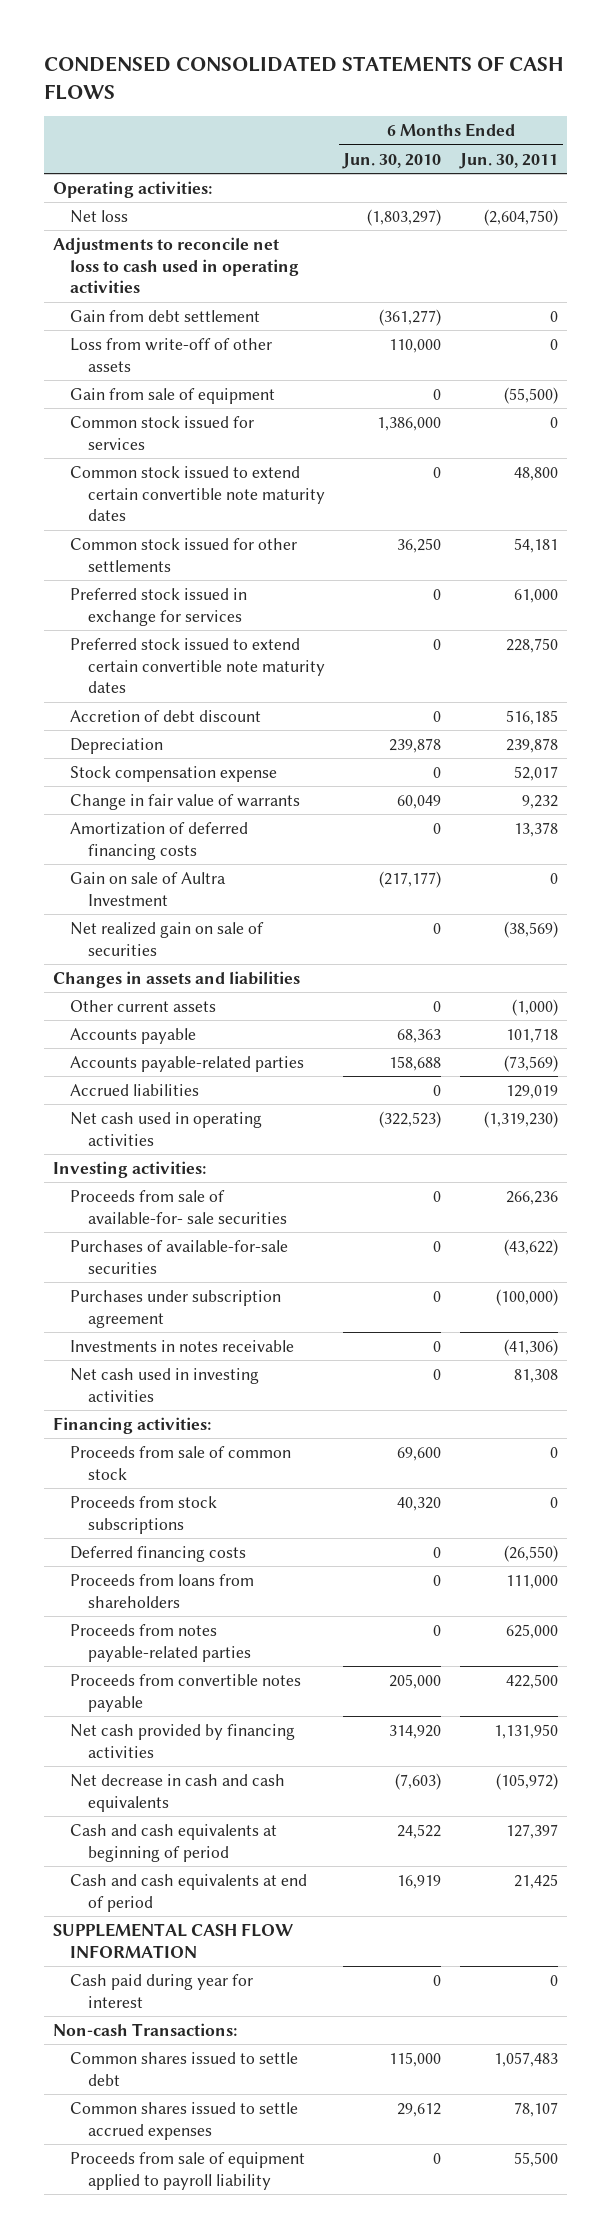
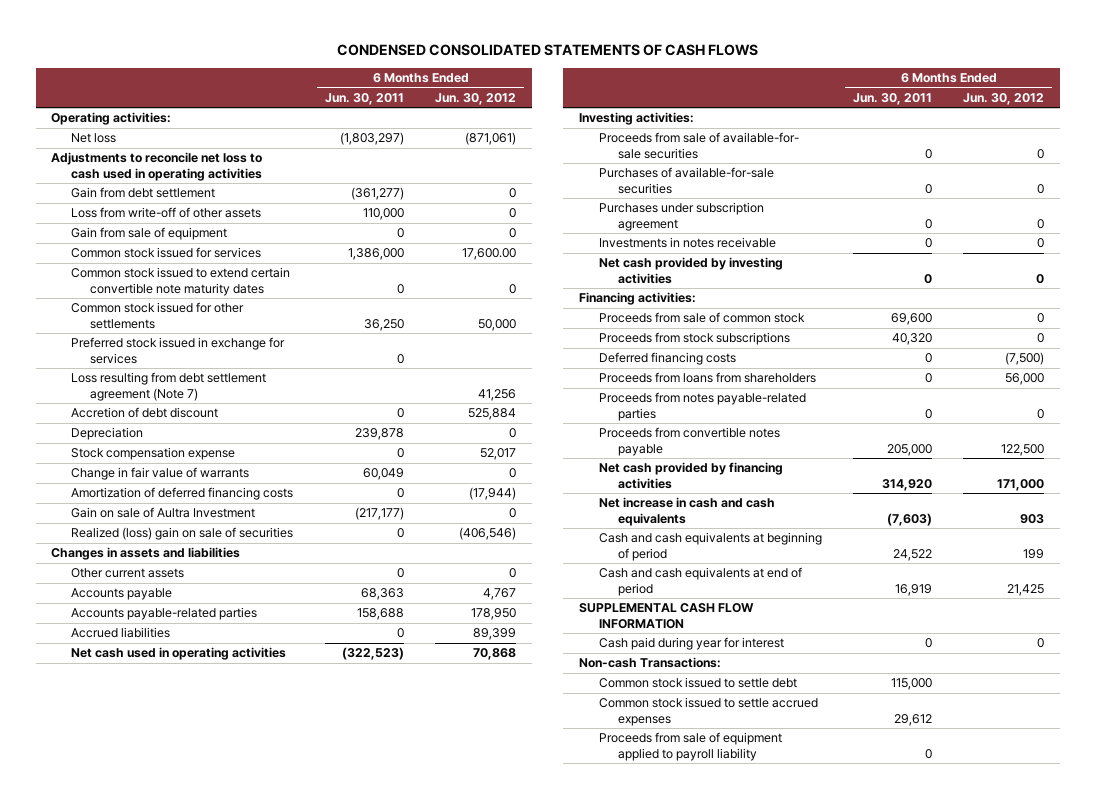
[342,152,442,169] Jun. 30, 2010 -> none
none -> [435,92,517,105] Jun. 30, 2012
[484,208,559,226] (2,604,750) -> [340,132,405,146] (1,803,297)
[70,637,325,694] Preferred stock issued to extend certain convertible note maturity dates -> none
[550,310,559,322] 0 -> [351,187,405,201] (361,277)
[550,338,559,350] 0 -> [363,208,405,221] 110,000
[504,386,559,404] (55,500) -> [397,228,405,239] 0
[550,416,559,428] 0 -> [348,248,405,261] 1,386,000
[514,466,559,481] 48,800 -> [397,283,405,294] 0
[514,537,559,553] 54,181 -> [364,318,405,331] 36,250
[514,588,559,603] 61,000 -> [397,353,405,364] 0
none -> [70,372,266,401] Loss resulting from debt settlement agreement (Note 7)
[506,709,559,725] 516,185 -> [397,408,405,419] 0
[514,765,559,781] 52,017 -> [397,448,405,459] 0
[522,794,559,809] 9,232 -> [363,468,405,481] 60,049
[514,821,559,837] 13,378 -> [397,488,405,499] 0
[550,872,559,884] 0 -> [355,507,405,521] (217,177)
[70,921,265,956] Net realized gain on sale of securities -> [70,527,293,541] Realized (loss) gain on sale of securities
[504,920,559,938] (38,569) -> [397,528,405,539] 0
[512,998,559,1016] (1,000) -> [397,568,405,579] 0
[506,1027,559,1043] 101,718 -> [361,588,405,601] 68,363
[504,1054,559,1072] (73,569) -> [357,608,405,621] 158,688
[506,1084,559,1099] 129,019 -> [397,628,405,639] 0
[484,1110,559,1128] (1,319,230) -> [342,647,405,661] (322,523)
[506,1190,559,1205] 266,236 -> [924,148,932,159] 0
[504,1238,559,1256] (43,622) -> [924,183,932,194] 0
[496,1288,559,1306] (100,000) -> [924,218,932,229] 0
[504,1338,559,1356] (41,306) -> [924,238,932,249] 0
[70,1367,260,1402] Net cash used in investing activities -> [598,257,783,284] Net cash provided by investing activities
[514,1368,559,1383] 81,308 -> [923,273,932,284] 0
[550,1446,559,1458] 0 -> [890,313,932,326] 69,600
[550,1496,559,1508] 0 -> [891,333,932,346] 40,320
[504,1544,559,1562] (26,550) -> [924,353,932,364] 0
[506,1574,559,1589] 111,000 -> [924,373,932,384] 0
[506,1623,559,1639] 625,000 -> [924,408,932,419] 0
[506,1673,559,1689] 422,500 -> [886,443,932,456] 205,000
[494,1723,559,1739] 1,131,950 -> [881,478,932,491] 314,920
[70,1773,286,1812] Net decrease in cash and cash equivalents -> [598,497,775,526] Net increase in cash and cash equivalents
[496,1772,559,1790] (105,972) -> [886,512,932,526] (7,603)
[506,1823,559,1839] 127,397 -> [892,548,932,561] 24,522
[514,1873,559,1889] 21,425 -> [894,583,932,596] 16,919
[70,2051,299,2086] Common shares issued to settle debt -> [598,677,797,689] Common stock issued to settle debt
[494,2051,559,2067] 1,057,483 -> [890,678,932,691] 115,000
[70,2101,299,2140] Common shares issued to settle accrued expenses -> [598,697,818,726] Common stock issued to settle accrued expenses
[514,2101,559,2117] 78,107 -> [893,713,932,726] 29,612
[514,2151,559,2167] 55,500 -> [924,748,932,759] 0

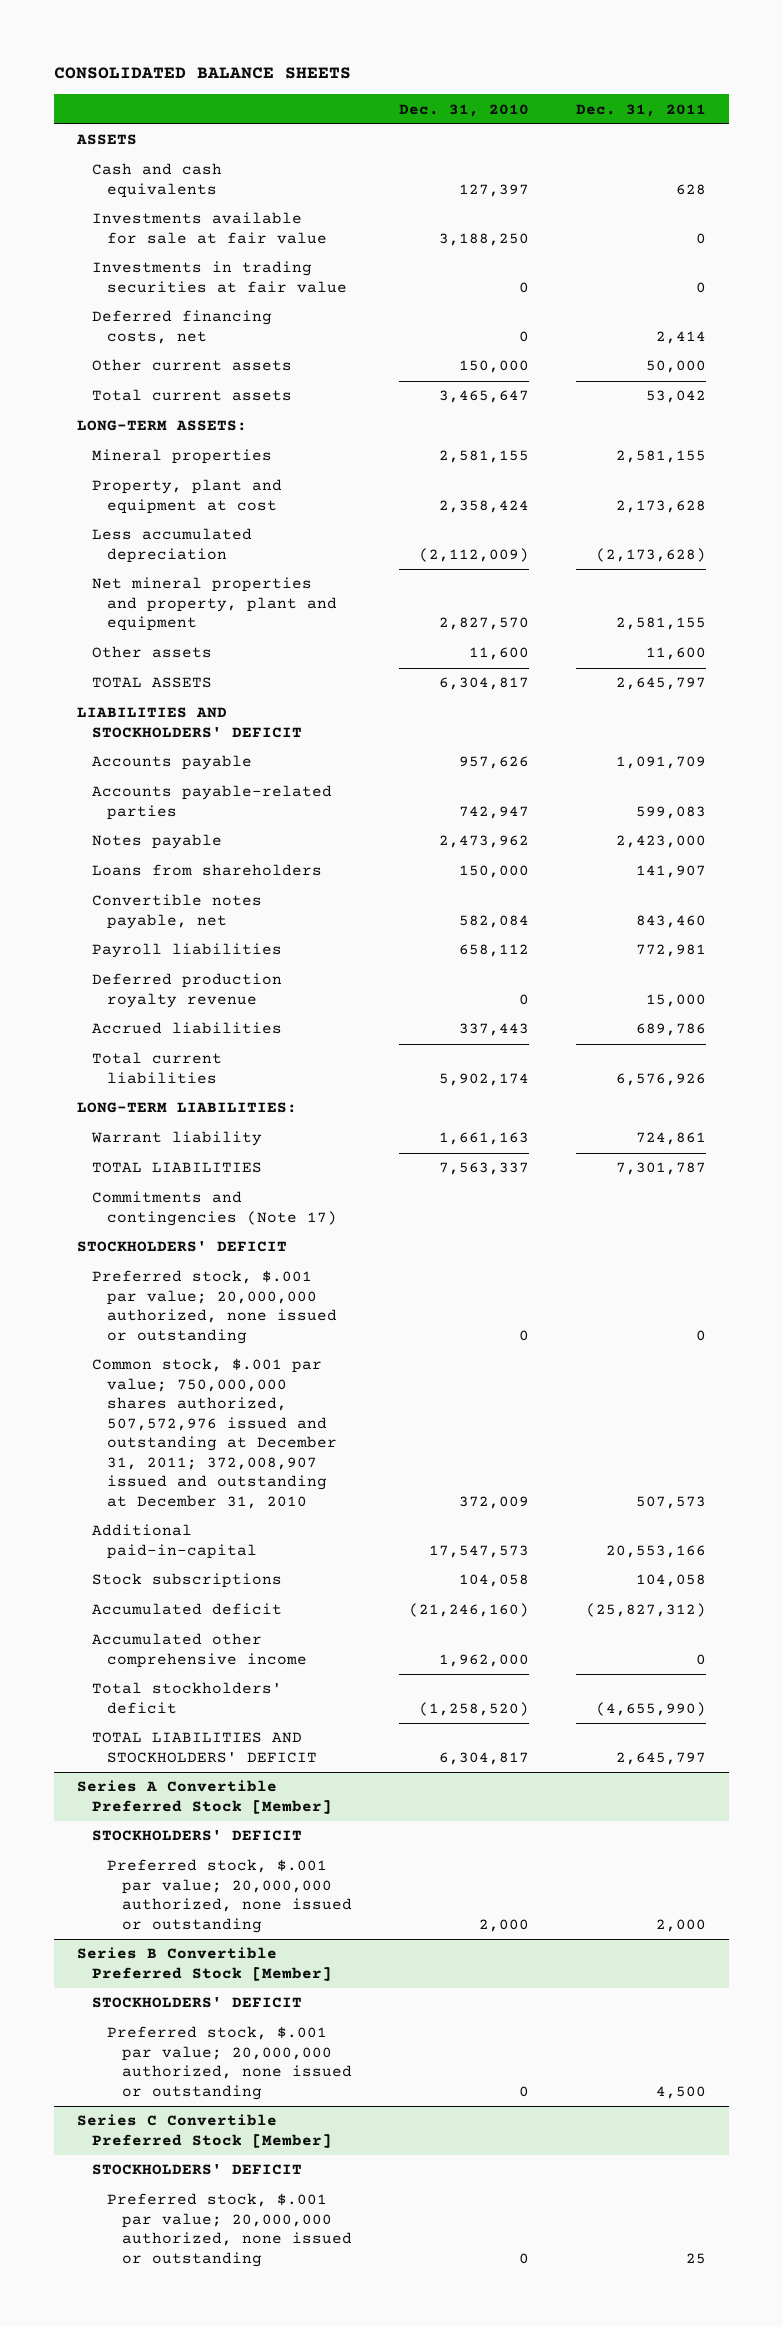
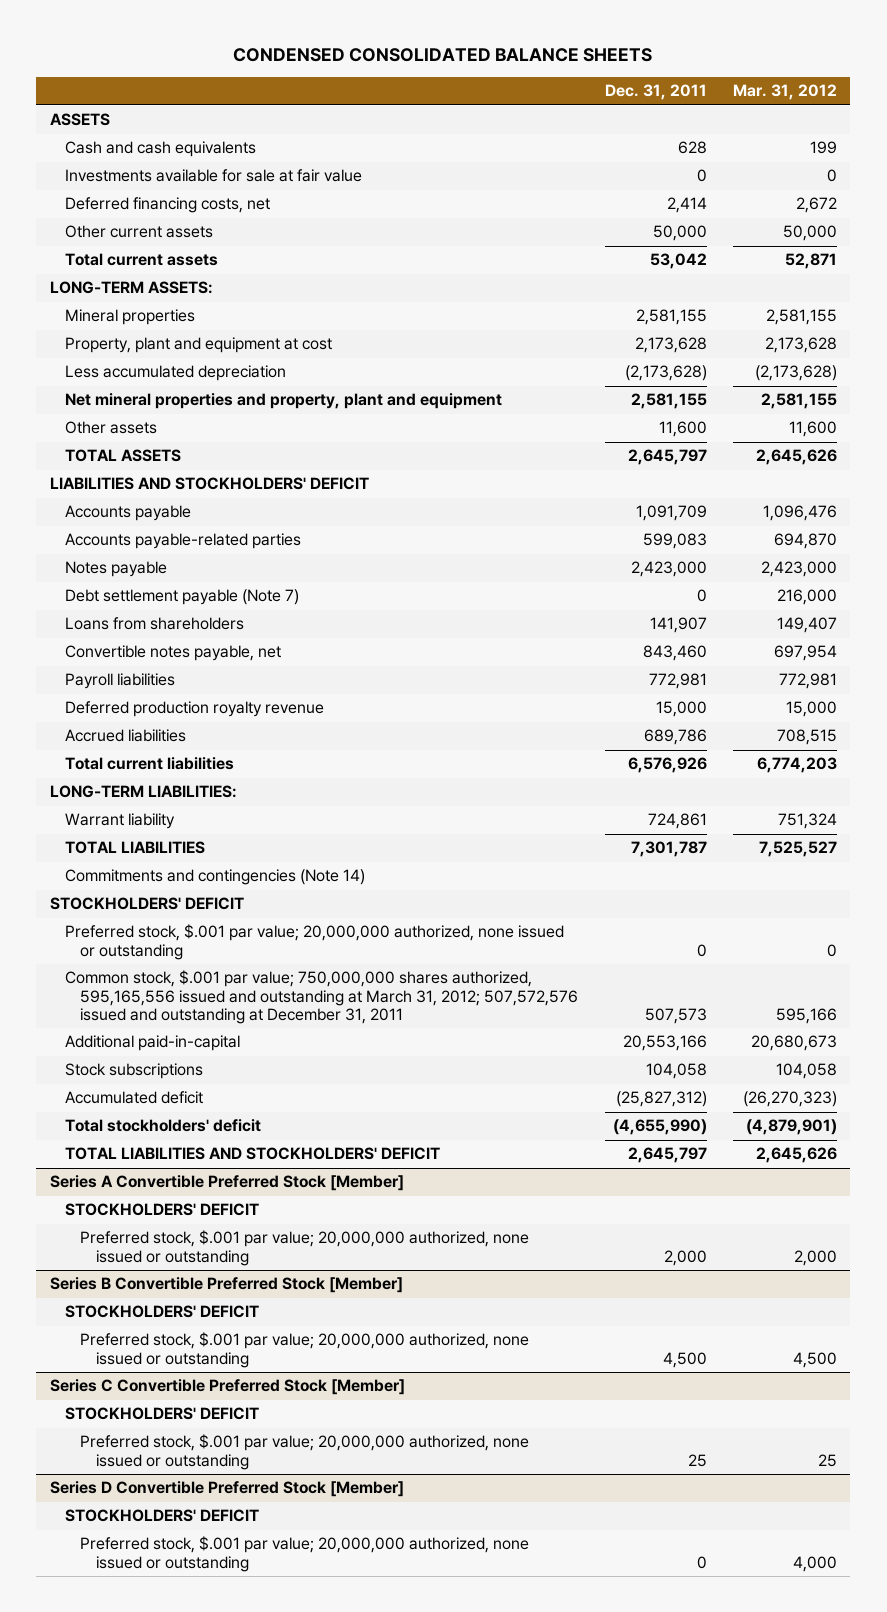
[53,67,351,80] CONSOLIDATED BALANCE SHEETS -> [233,48,653,63] CONDENSED CONSOLIDATED BALANCE SHEETS
[398,103,529,117] Dec. 31, 2010 -> none
none -> [733,84,838,101] Mar. 31, 2012
[91,261,347,293] Investments in trading securities at fair value -> none
none -> [64,589,299,606] Debt settlement payable (Note 7)
[91,1191,337,1226] Commitments and contingencies (Note 17) -> [64,869,365,886] Commitments and contingencies (Note 14)
[91,1358,337,1509] Common stock, $.001 par value; 750,000,000 shares authorized, 507,572,976 issued and outstanding at December 31, 2011; 372,008,907 issued and outstanding at December 31, 2010 -> [64,970,579,1025] Common stock, $.001 par value; 750,000,000 shares authorized, 595,165,556 issued and outstanding at March 31, 2012; 507,572,576 issued and outstanding at December 31, 2011
[91,1633,307,1668] Accumulated other comprehensive income -> none
none -> [49,1481,404,1498] Series D Convertible Preferred Stock [Member]
none -> [64,1509,259,1523] STOCKHOLDERS' DEFICIT
none -> [80,1536,530,1572] Preferred stock, $.001 par value; 20,000,000 authorized, none issued or outstanding

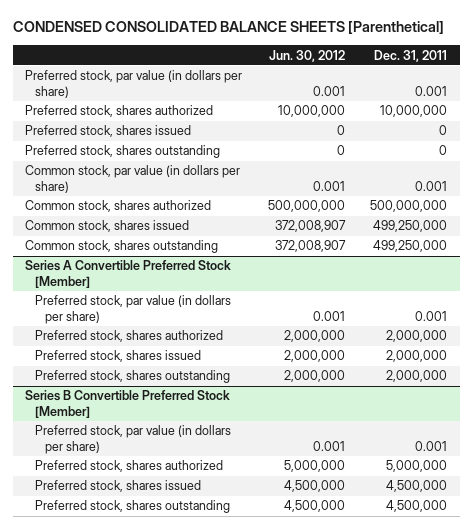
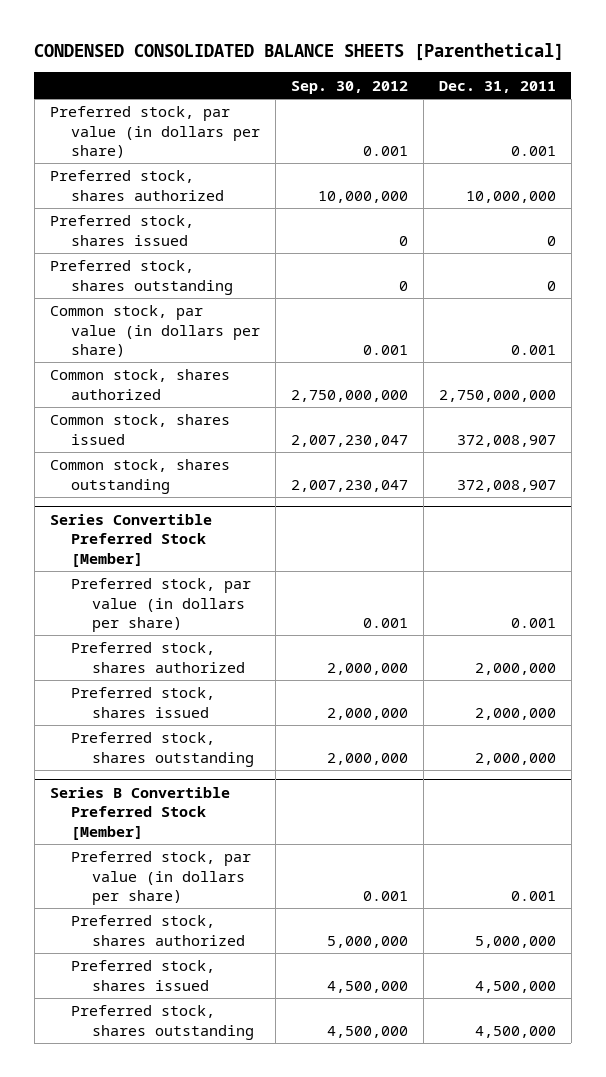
[268,49,345,62] Jun. 30, 2012 -> none
none -> [290,80,408,94] Sep. 30, 2012
[370,200,448,213] 500,000,000 -> [438,389,556,402] 2,750,000,000
[373,220,448,233] 499,250,000 -> [456,434,556,447] 372,008,907
[373,240,448,253] 499,250,000 -> [456,479,556,492] 372,008,907
[25,260,232,288] Series A Convertible Preferred Stock [Member] -> [49,513,212,567] Series Convertible Preferred Stock [Member]

